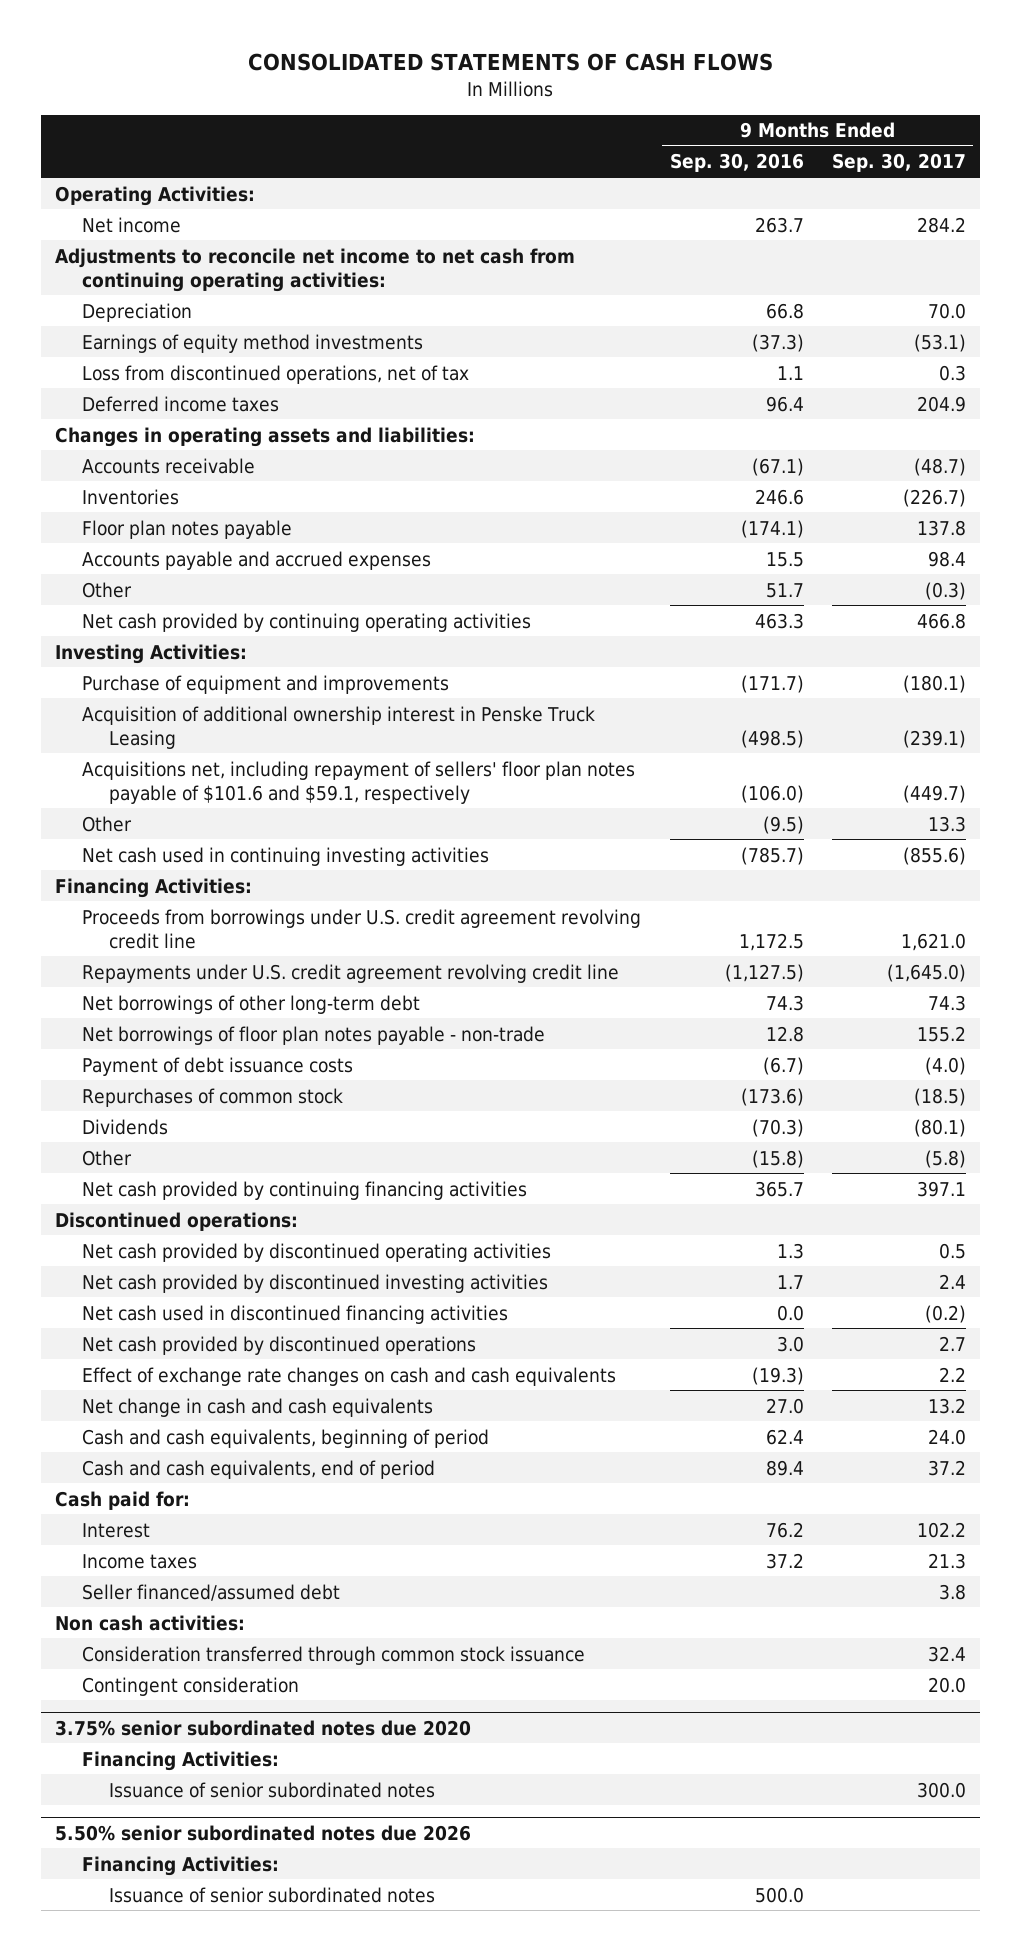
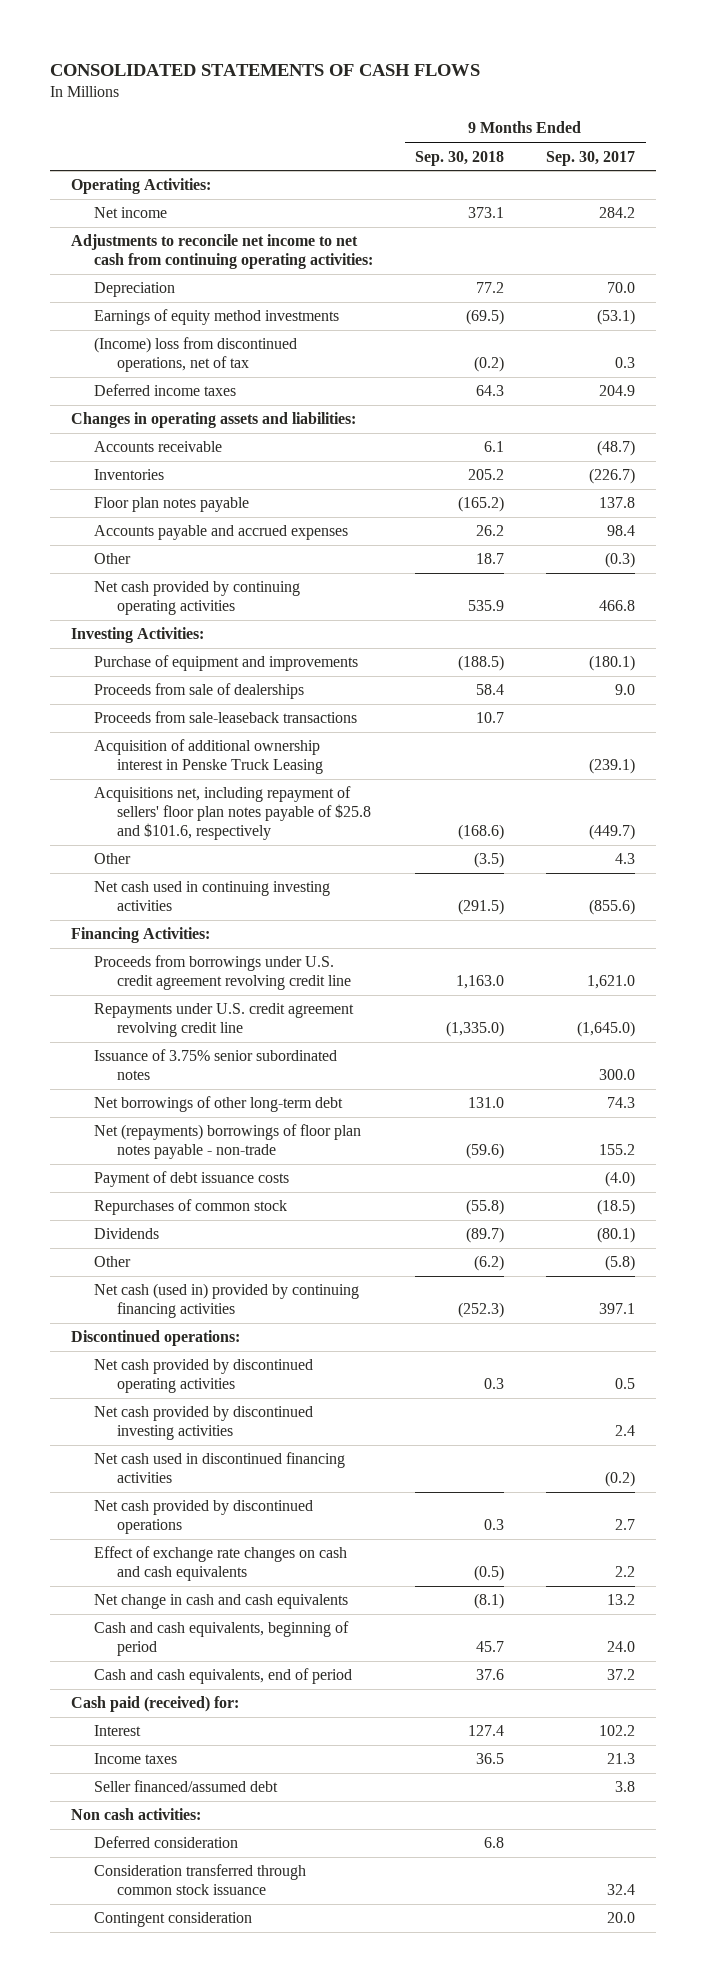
[669,153,804,173] Sep. 30, 2016 -> none
none -> [415,150,505,166] Sep. 30, 2018
[82,364,470,384] Loss from discontinued operations, net of tax -> [94,337,298,373] (Income) loss from discontinued operations, net of tax
none -> [94,683,305,700] Proceeds from sale of dealerships
none -> [94,711,358,724] Proceeds from sale-leaseback transactions
[82,760,636,804] Acquisitions net, including repayment of sellers' floor plan notes payable of $101.6 and $59.1, respectively -> [94,786,371,841] Acquisitions net, including repayment of sellers' floor plan notes payable of $25.8 and $101.6, respectively
[927,815,966,832] 13.3 -> [615,853,636,865] 4.3
none -> [94,1049,338,1081] Issuance of 3.75% senior subordinated notes
[82,1025,546,1045] Net borrowings of floor plan notes payable - non-trade -> [94,1124,362,1160] Net (repayments) borrowings of floor plan notes payable - non-trade
[82,1180,528,1200] Net cash provided by continuing financing activities -> [94,1283,360,1319] Net cash (used in) provided by continuing financing activities
[54,1490,190,1510] Cash paid for: -> [71,1696,240,1713] Cash paid (received) for:
none -> [94,1836,239,1849] Deferred consideration
[54,1719,471,1736] 3.75% senior subordinated notes due 2020 -> none
[82,1750,280,1771] Financing Activities: -> none
[109,1781,436,1798] Issuance of senior subordinated notes -> none
[54,1824,471,1841] 5.50% senior subordinated notes due 2026 -> none
[82,1855,280,1876] Financing Activities: -> none
[109,1886,436,1903] Issuance of senior subordinated notes -> none

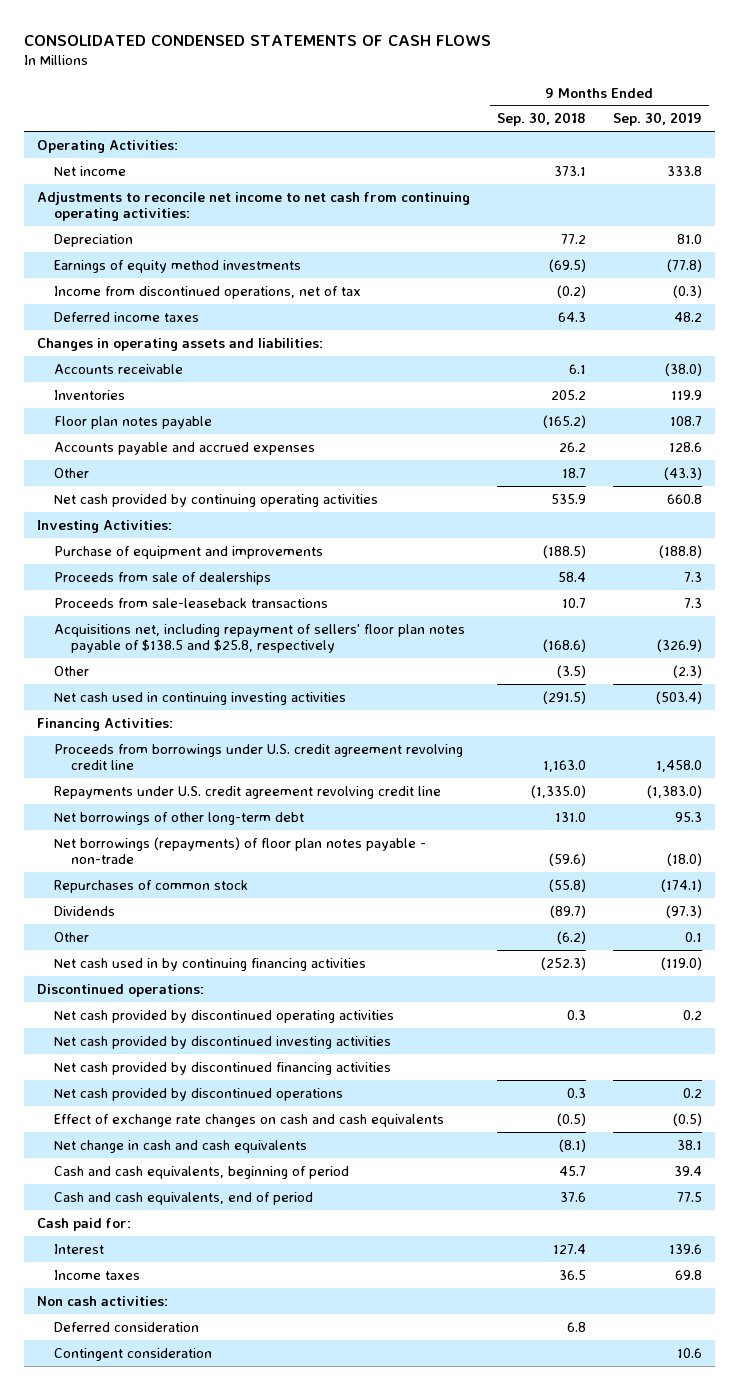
[50,63,481,76] CONSOLIDATED STATEMENTS OF CASH FLOWS -> [23,34,491,46] CONSOLIDATED CONDENSED STATEMENTS OF CASH FLOWS
[546,150,636,166] Sep. 30, 2017 -> none
none -> [612,112,702,127] Sep. 30, 2019
[94,337,298,373] (Income) loss from discontinued operations, net of tax -> [54,285,362,299] Income from discontinued operations, net of tax
[94,739,323,775] Acquisition of additional ownership interest in Penske Truck Leasing -> none
[94,786,371,841] Acquisitions net, including repayment of sellers' floor plan notes payable of $25.8 and $101.6, respectively -> [54,623,466,654] Acquisitions net, including repayment of sellers' floor plan notes payable of $138.5 and $25.8, respectively
[94,1049,338,1081] Issuance of 3.75% senior subordinated notes -> none
[94,1171,290,1188] Payment of debt issuance costs -> none
[94,1124,362,1160] Net (repayments) borrowings of floor plan notes payable - non-trade -> [54,836,427,865] Net borrowings (repayments) of floor plan notes payable - non-trade
[94,1283,360,1319] Net cash (used in) provided by continuing financing activities -> [54,957,367,971] Net cash used in by continuing financing activities
[94,1452,346,1484] Net cash used in discontinued financing activities -> [54,1061,392,1075] Net cash provided by discontinued financing activities
[71,1696,240,1713] Cash paid (received) for: -> [37,1217,132,1231] Cash paid for:
[94,1780,279,1793] Seller financed/assumed debt -> none
[94,1864,307,1896] Consideration transferred through common stock issuance -> none

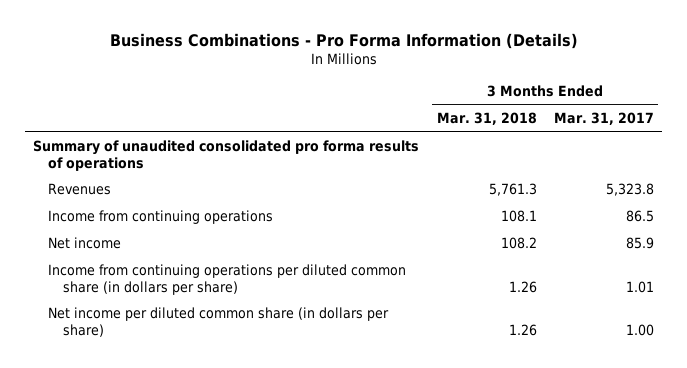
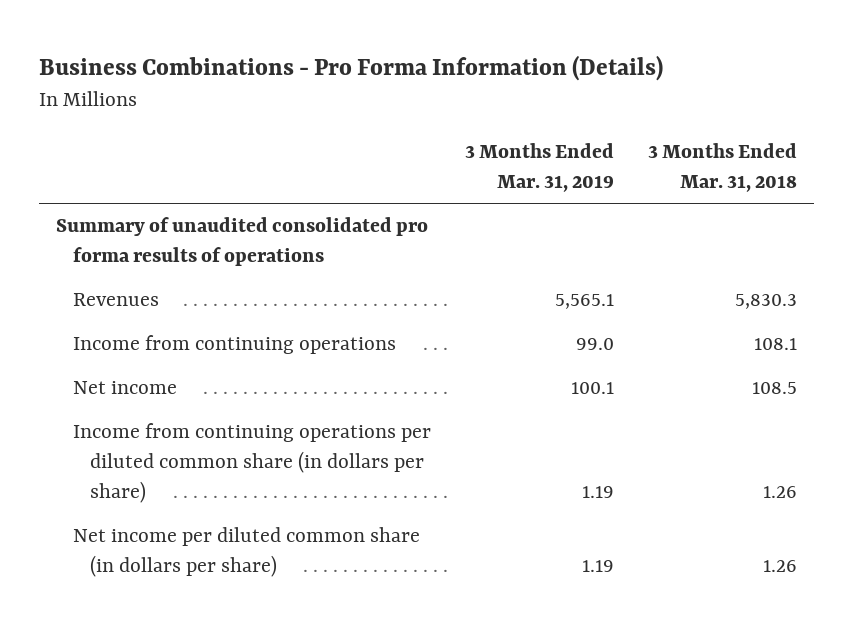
[553,112,654,126] Mar. 31, 2017 -> none
none -> [464,142,614,192] 3 Months Ended Mar. 31, 2019
[488,183,537,197] 5,761.3 -> [734,294,797,310] 5,830.3
[500,237,537,250] 108.2 -> [751,382,797,395] 108.5

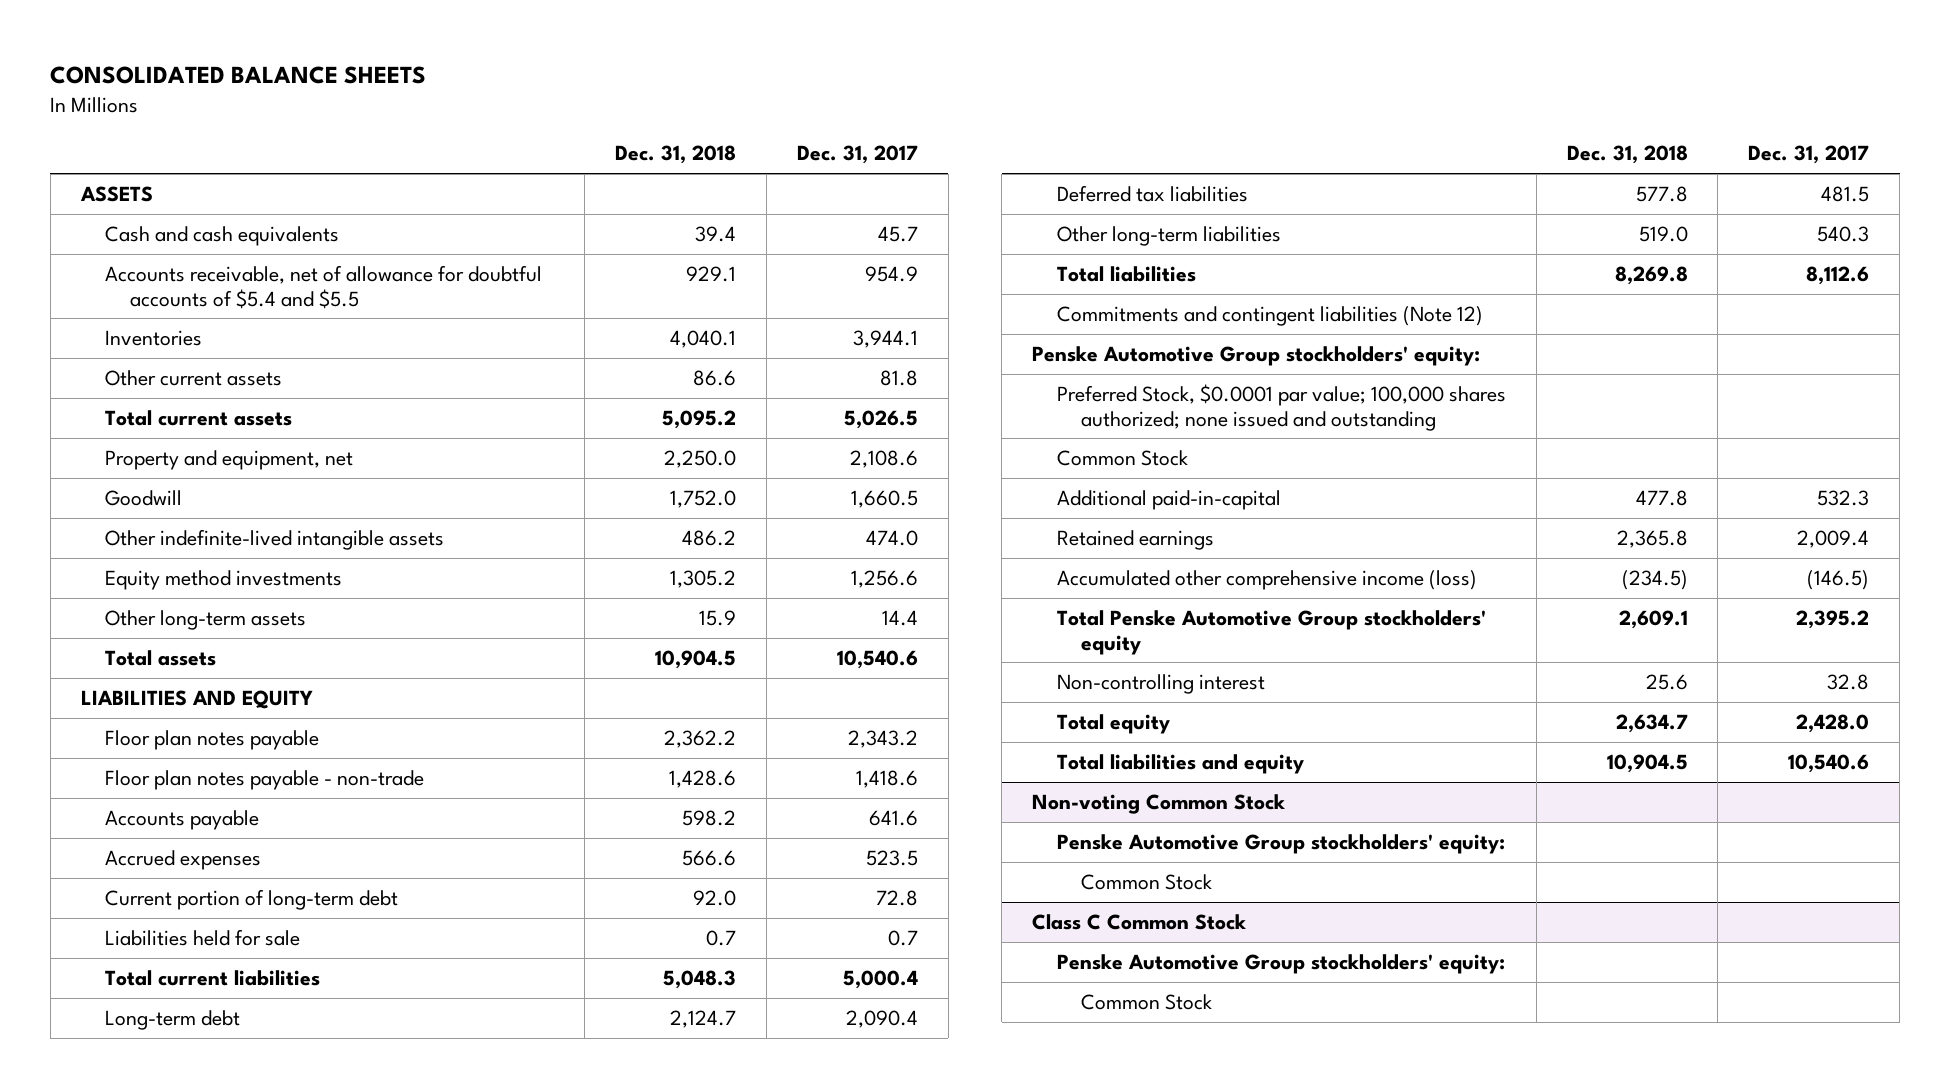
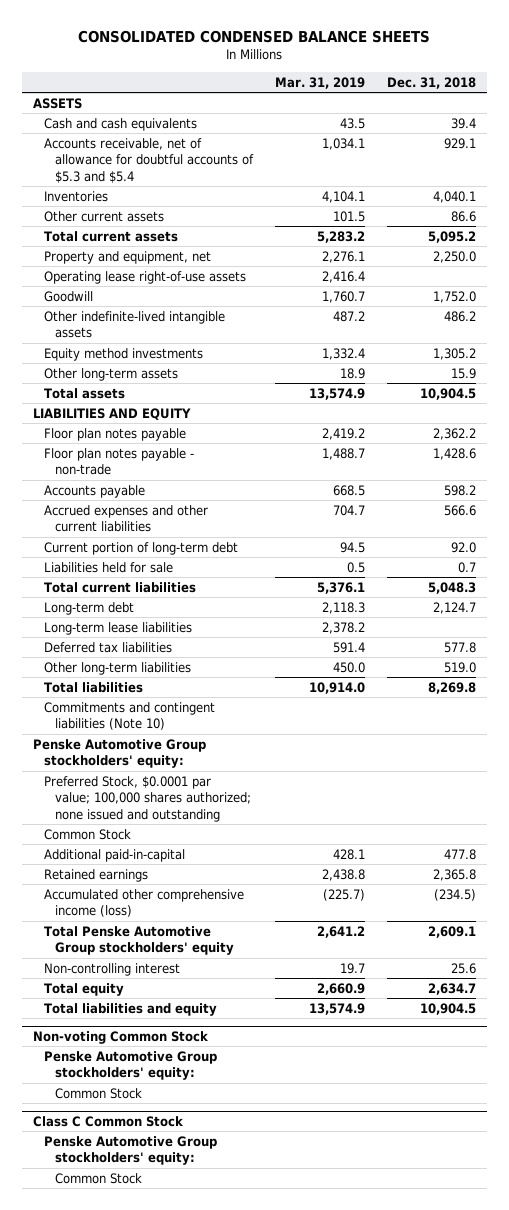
[50,66,427,85] CONSOLIDATED BALANCE SHEETS -> [78,29,431,43] CONSOLIDATED CONDENSED BALANCE SHEETS
[796,145,918,165] Dec. 31, 2017 -> none
none -> [274,76,365,89] Mar. 31, 2019
[105,264,543,309] Accounts receivable, net of allowance for doubtful accounts of $5.4 and $5.5 -> [43,137,255,183] Accounts receivable, net of allowance for doubtful accounts of $5.3 and $5.4
none -> [43,270,246,284] Operating lease right-of-use assets
[105,849,262,870] Accrued expenses -> [43,504,208,533] Accrued expenses and other current liabilities
none -> [43,621,192,635] Long-term lease liabilities
[1056,305,1483,326] Commitments and contingent liabilities (Note 12) -> [43,701,215,731] Commitments and contingent liabilities (Note 10)

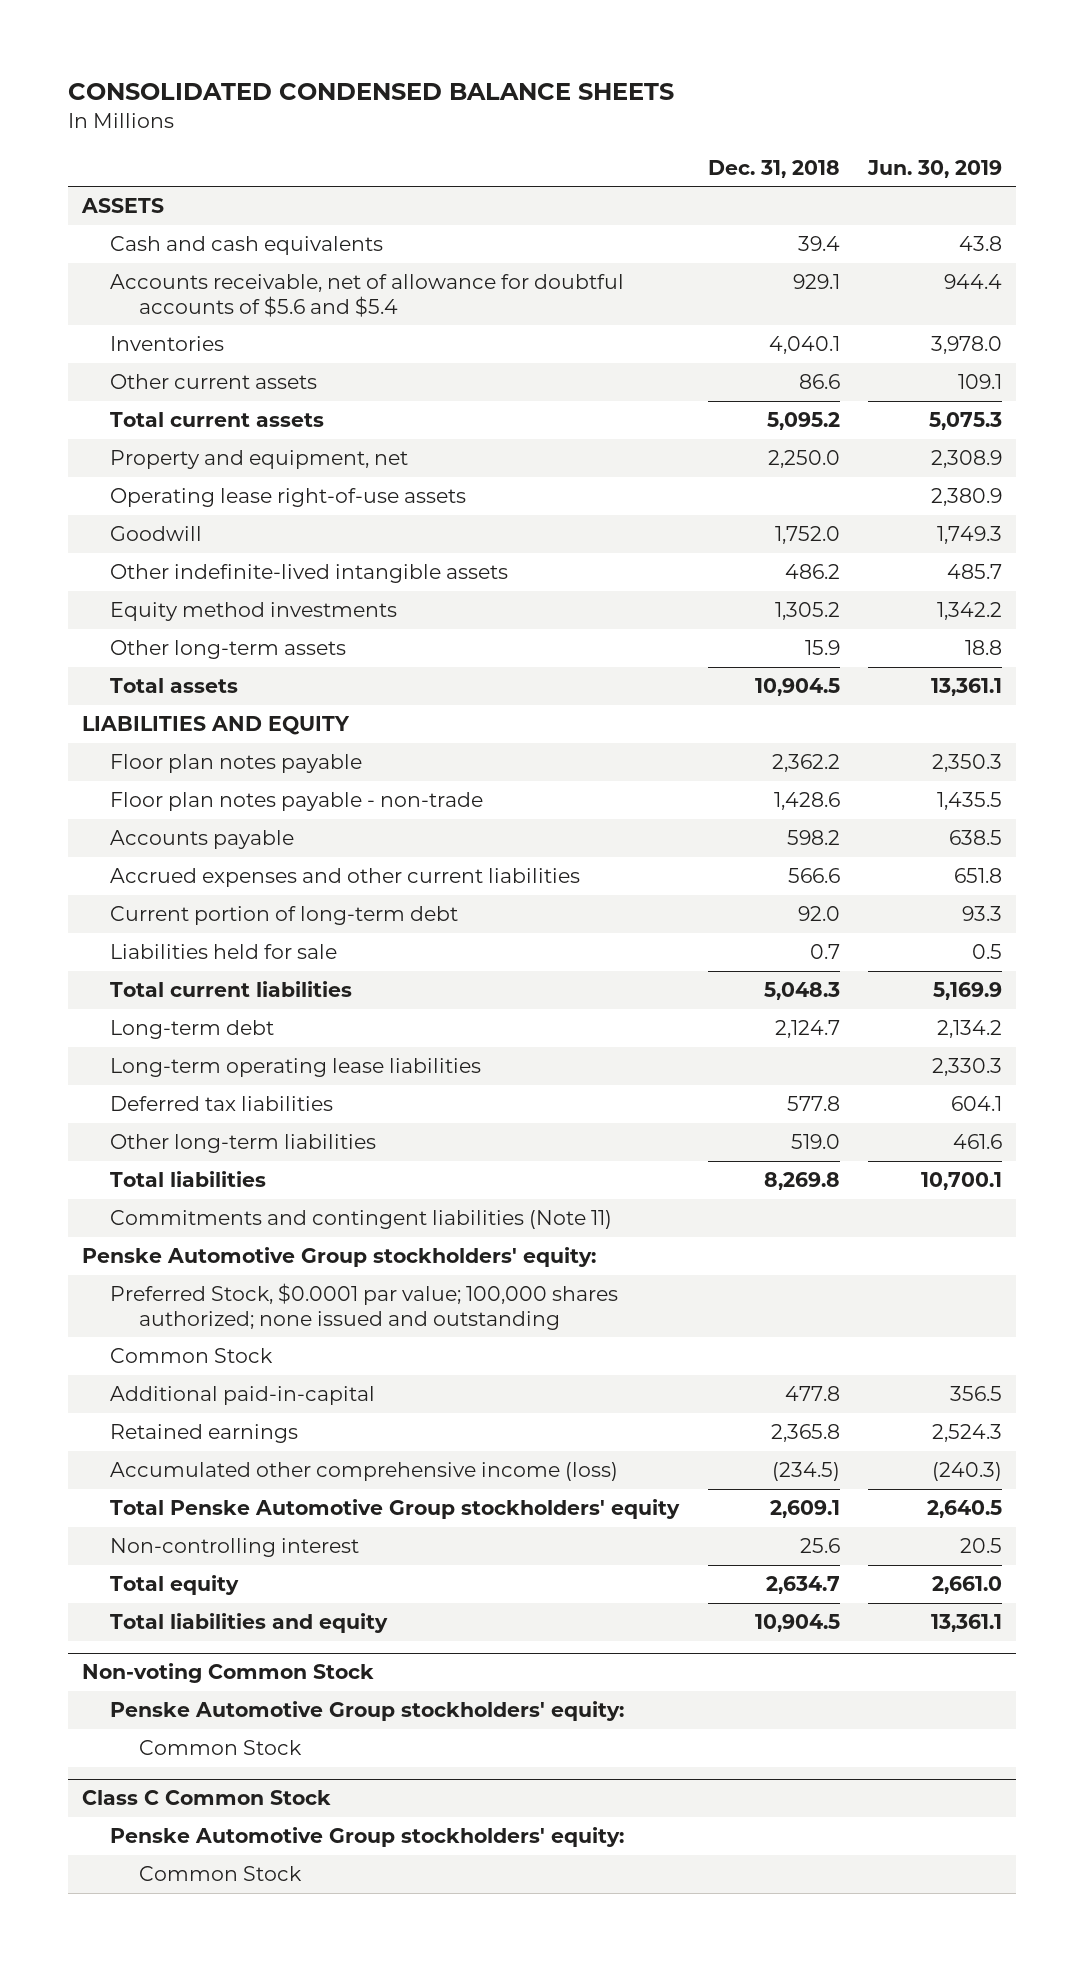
[274,76,365,89] Mar. 31, 2019 -> none
none -> [867,159,1003,178] Jun. 30, 2019
[43,137,255,183] Accounts receivable, net of allowance for doubtful accounts of $5.3 and $5.4 -> [110,274,625,317] Accounts receivable, net of allowance for doubtful accounts of $5.6 and $5.4
[43,621,192,635] Long-term lease liabilities -> [110,1058,482,1078] Long-term operating lease liabilities
[43,701,215,731] Commitments and contingent liabilities (Note 10) -> [110,1210,613,1230] Commitments and contingent liabilities (Note 11)

